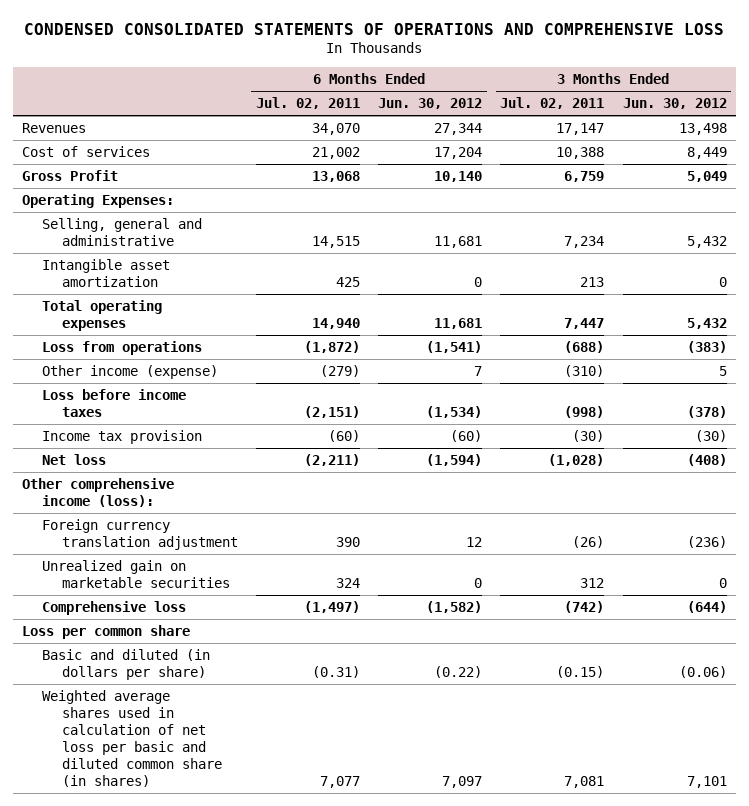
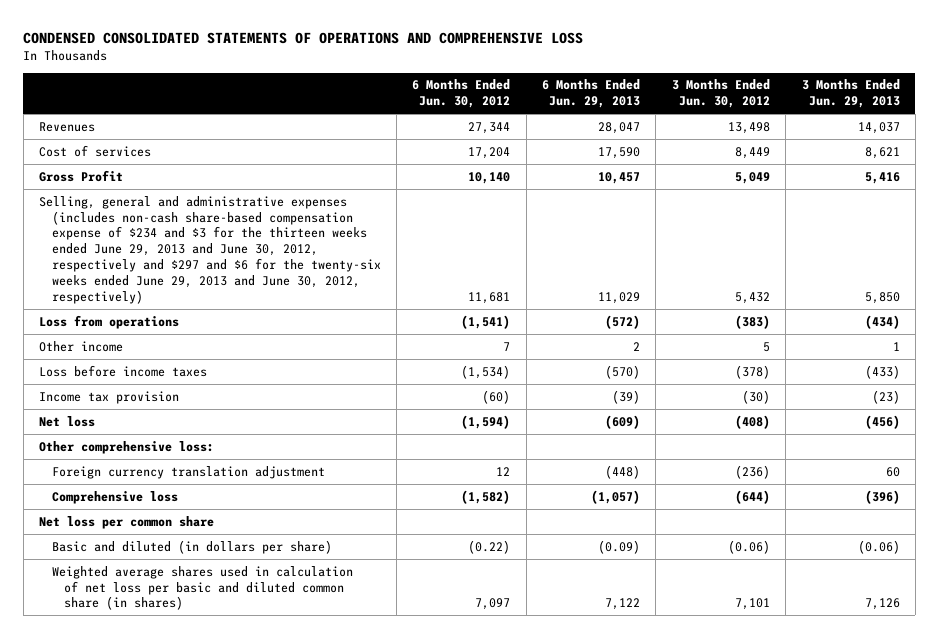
[255,97,360,110] Jul. 02, 2011 -> none
[500,97,605,110] Jul. 02, 2011 -> none
none -> [542,79,641,109] 6 Months Ended Jun. 29, 2013
none -> [801,79,900,109] 3 Months Ended Jun. 29, 2013
[22,193,175,208] Operating Expenses: -> none
[41,258,170,288] Intangible asset amortization -> none
[41,299,162,332] Total operating expenses -> none
[41,217,202,247] Selling, general and administrative -> [39,195,381,304] Selling, general and administrative expenses (includes non-cash share-based compensation expense of $234 and $3 for the thirteen weeks ended June 29, 2013 and June 30, 2012, respectively and $297 and $6 for the twenty-six weeks ended June 29, 2013 and June 30, 2012, respectively)
[41,364,218,379] Other income (expense) -> [39,340,124,352] Other income
[22,477,175,508] Other comprehensive income (loss): -> [39,440,215,454] Other comprehensive loss:
[41,559,230,589] Unrealized gain on marketable securities -> none
[22,624,191,639] Loss per common share -> [39,515,215,529] Net loss per common share

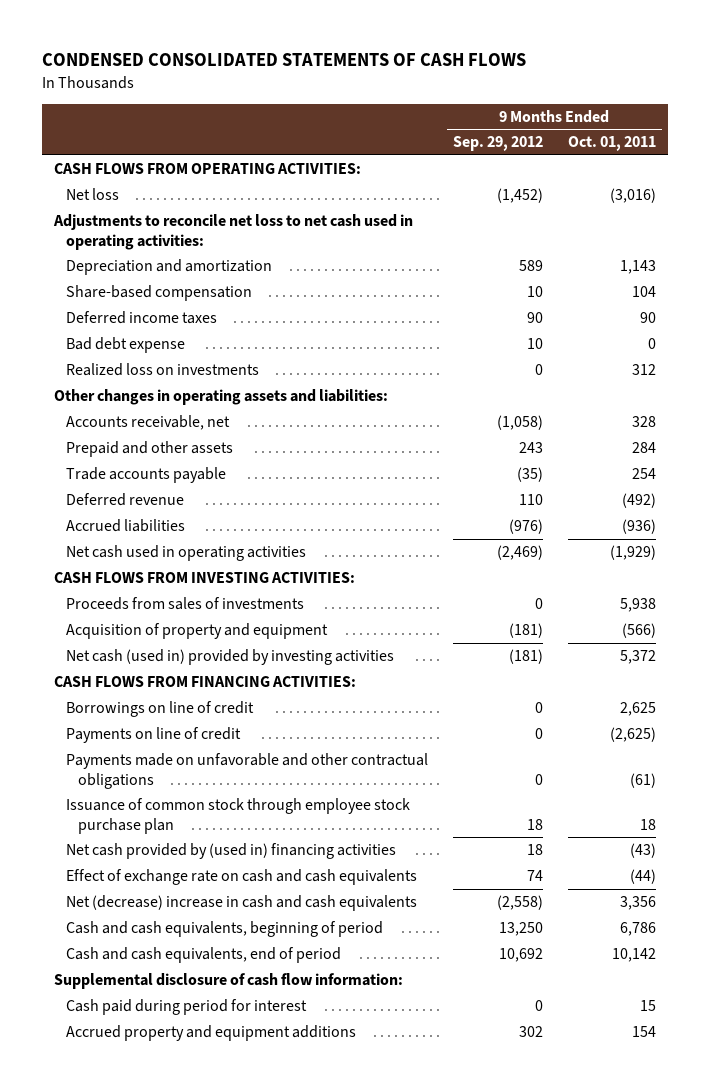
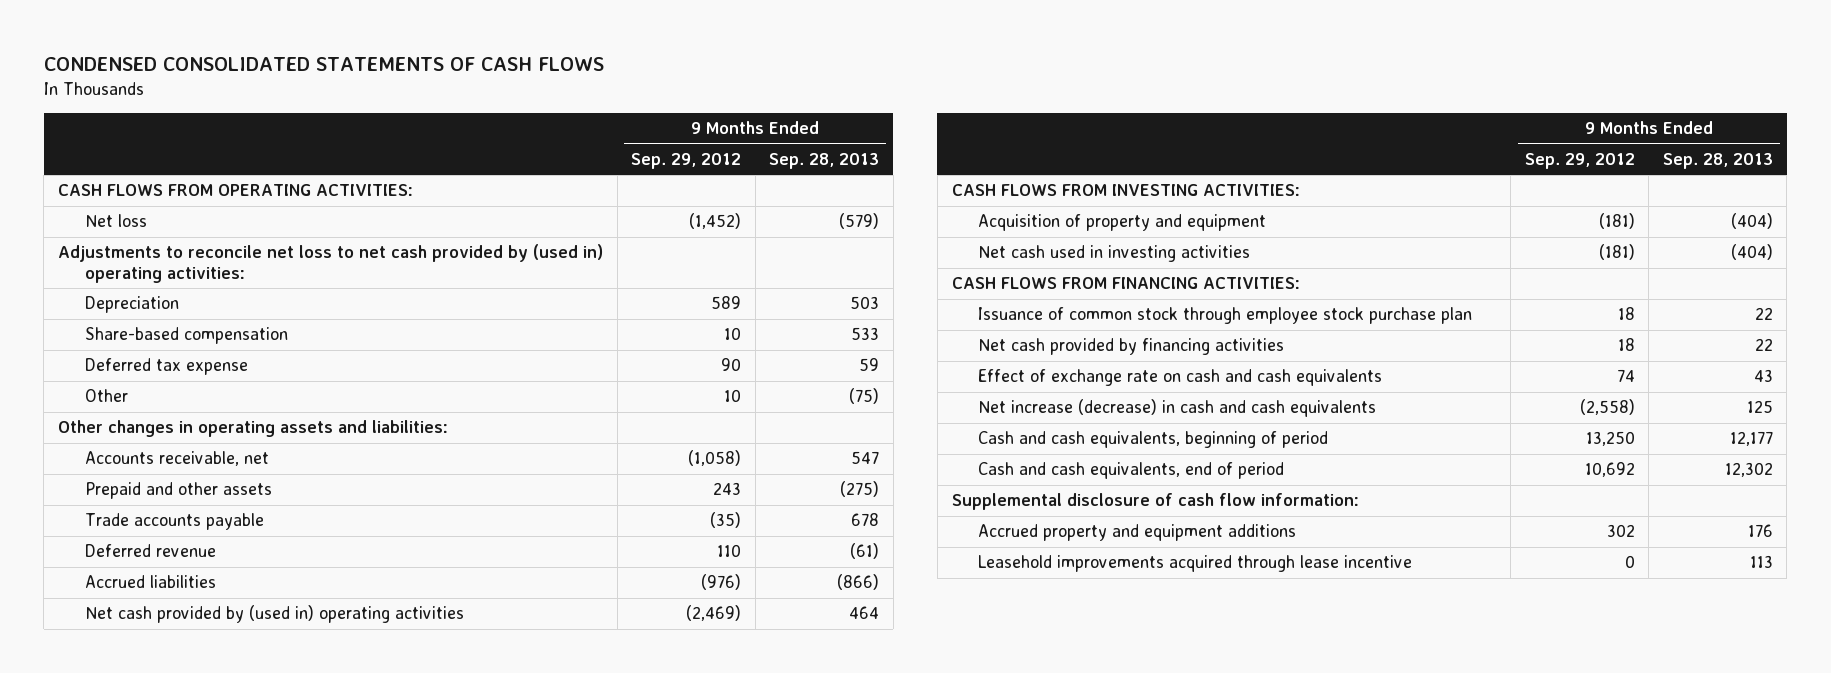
[567,136,656,152] Oct. 01, 2011 -> none
none -> [769,152,880,169] Sep. 28, 2013
[52,214,413,250] Adjustments to reconcile net loss to net cash used in operating activities: -> [58,244,604,283] Adjustments to reconcile net loss to net cash provided by (used in) operating activities:
[66,259,273,276] Depreciation and amortization -> [84,296,179,314] Depreciation
[66,337,186,354] Bad debt expense -> none
[66,363,260,377] Realized loss on investments -> none
[66,311,218,325] Deferred income taxes -> [84,358,248,376] Deferred tax expense
none -> [84,389,128,403] Other
[66,545,307,562] Net cash used in operating activities -> [84,605,464,624] Net cash provided by (used in) operating activities
[66,597,305,611] Proceeds from sales of investments -> none
[66,649,395,666] Net cash (used in) provided by investing activities -> [978,245,1251,263] Net cash used in investing activities
[66,701,255,718] Borrowings on line of credit -> none
[66,727,242,744] Payments on line of credit -> none
[66,753,429,789] Payments made on unfavorable and other contractual obligations -> none
[66,843,397,860] Net cash provided by (used in) financing activities -> [978,338,1285,356] Net cash provided by financing activities
[66,895,418,912] Net (decrease) increase in cash and cash equivalents -> [978,399,1377,418] Net increase (decrease) in cash and cash equivalents
[66,999,308,1016] Cash paid during period for interest -> none
none -> [978,555,1413,573] Leasehold improvements acquired through lease incentive

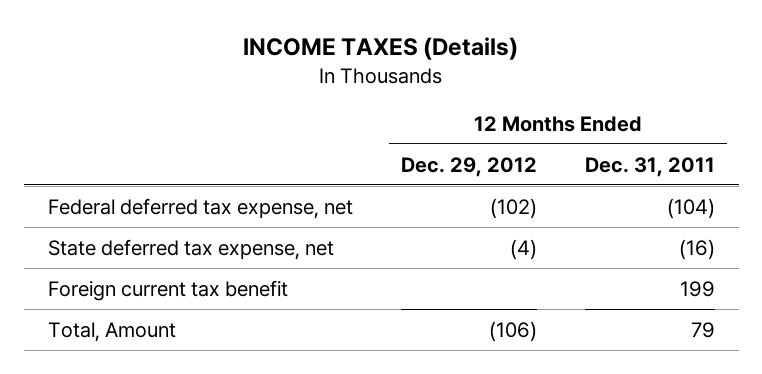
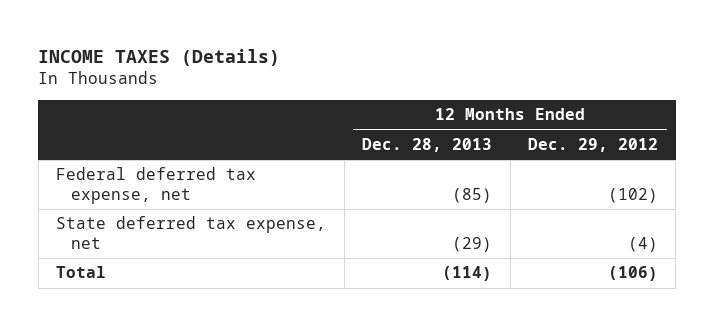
[584,156,715,177] Dec. 31, 2011 -> none
none -> [362,138,493,153] Dec. 28, 2013
[47,279,288,301] Foreign current tax benefit -> none
[47,321,176,342] Total, Amount -> [56,266,107,279] Total

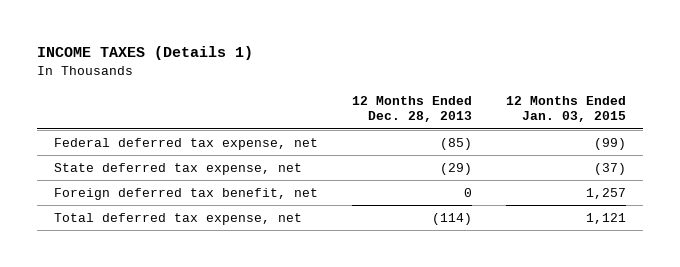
[38,48,281,66] INCOME TAXES (Details) -> [36,46,253,61] INCOME TAXES (Details 1)
[527,138,658,153] Dec. 29, 2012 -> none
none -> [506,95,627,123] 12 Months Ended Jan. 03, 2015
none -> [53,187,318,200] Foreign deferred tax benefit, net
[56,266,107,279] Total -> [53,212,302,225] Total deferred tax expense, net

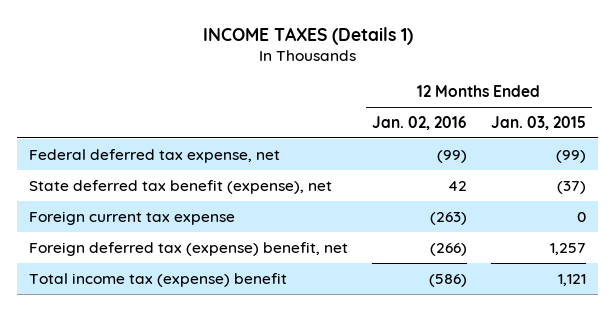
[352,95,473,123] 12 Months Ended Dec. 28, 2013 -> none
none -> [372,115,468,130] Jan. 02, 2016
[53,162,302,175] State deferred tax expense, net -> [28,179,332,194] State deferred tax benefit (expense), net
none -> [28,210,235,225] Foreign current tax expense
[53,187,318,200] Foreign deferred tax benefit, net -> [28,241,348,256] Foreign deferred tax (expense) benefit, net
[53,212,302,225] Total deferred tax expense, net -> [28,272,287,287] Total income tax (expense) benefit

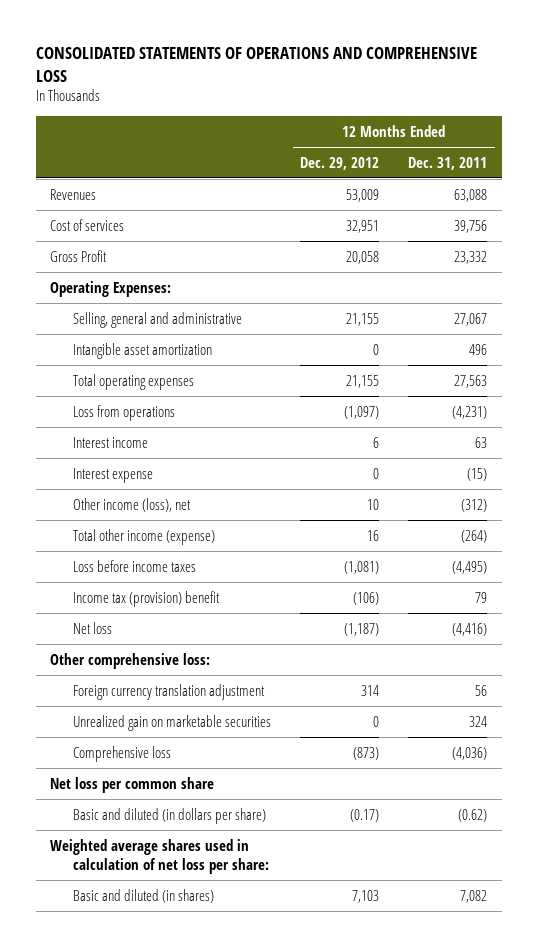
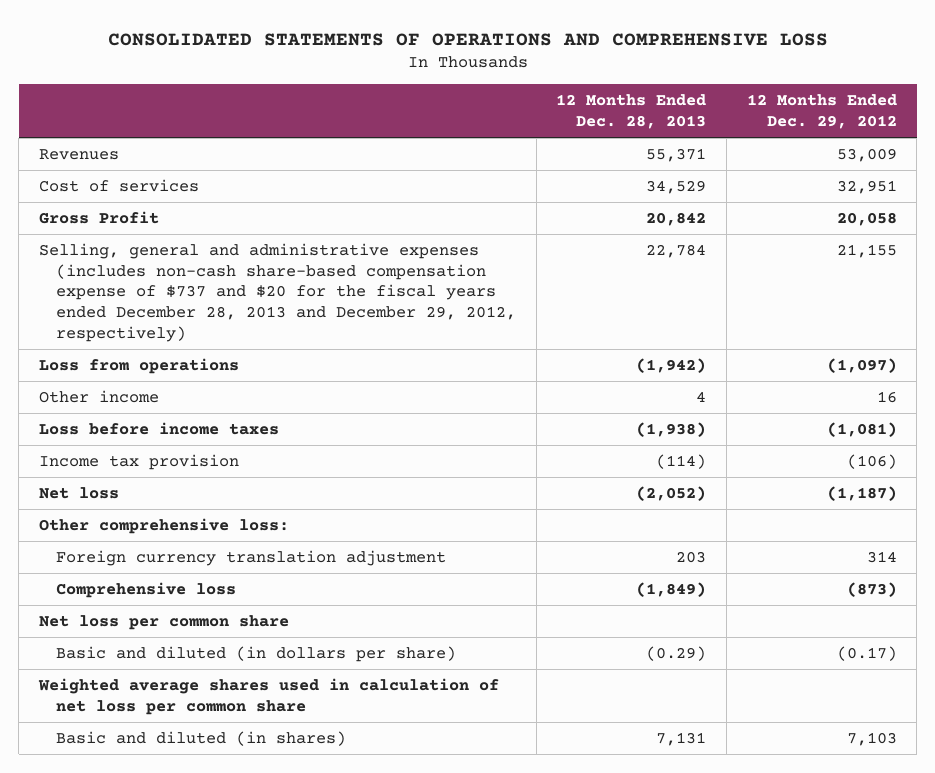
[408,156,488,170] Dec. 31, 2011 -> none
none -> [556,94,707,129] 12 Months Ended Dec. 28, 2013
[50,280,172,297] Operating Expenses: -> none
[72,342,212,359] Intangible asset amortization -> none
[72,373,194,390] Total operating expenses -> none
[72,311,242,328] Selling, general and administrative -> [38,243,517,342] Selling, general and administrative expenses (includes non-cash share-based compensation expense of $737 and $20 for the fiscal years ended December 28, 2013 and December 29, 2012, respectively)
[72,436,148,448] Interest income -> none
[72,467,153,483] Interest expense -> none
[72,497,191,512] Other income (loss), net -> none
[72,528,215,545] Total other income (expense) -> [38,390,159,404] Other income
[72,590,220,607] Income tax (provision) benefit -> [38,454,239,471] Income tax provision
[72,714,271,731] Unrealized gain on marketable securities -> none
[50,838,269,874] Weighted average shares used in calculation of net loss per share: -> [37,678,499,715] Weighted average shares used in calculation of net loss per common share

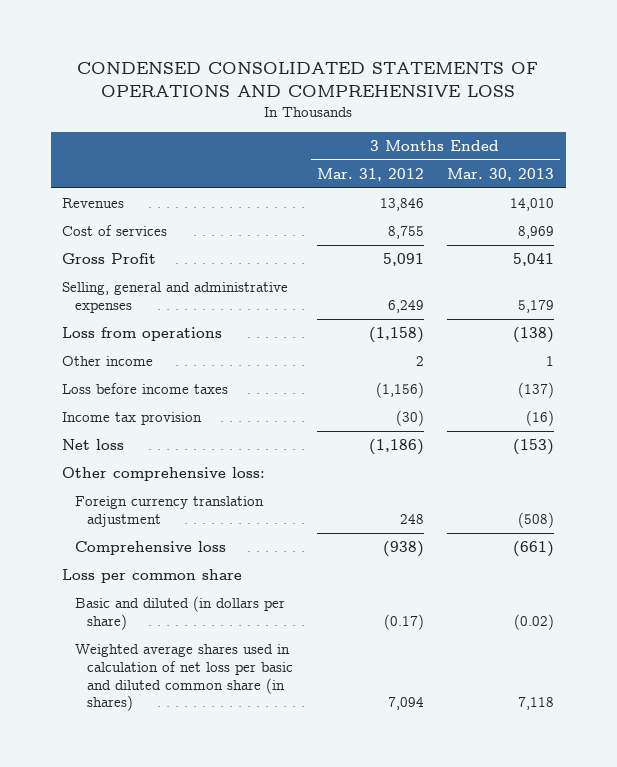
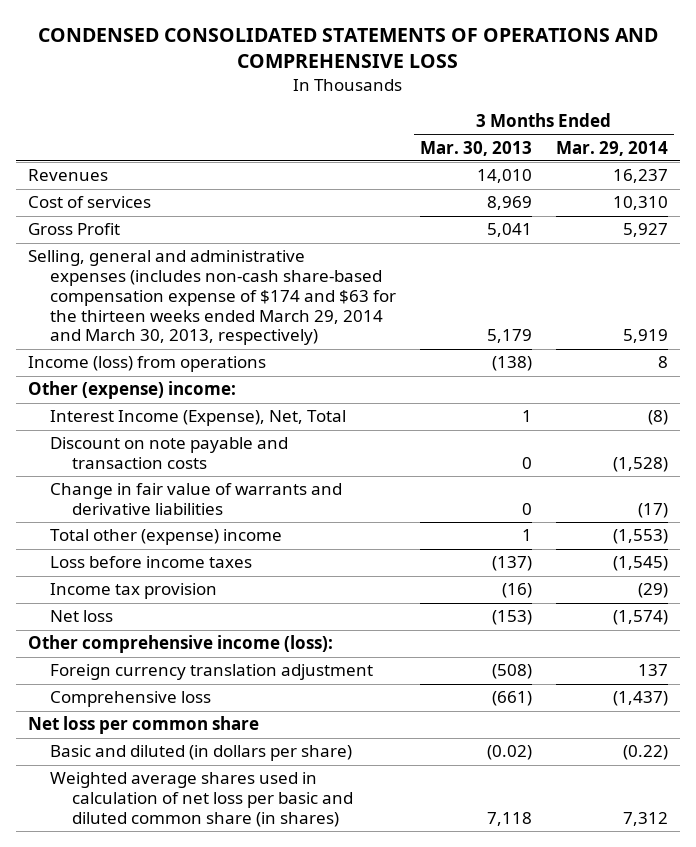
[316,167,424,181] Mar. 31, 2012 -> none
none -> [555,140,668,156] Mar. 29, 2014
[62,282,289,313] Selling, general and administrative expenses -> [27,250,396,346] Selling, general and administrative expenses (includes non-cash share-based compensation expense of $174 and $63 for the thirteen weeks ended March 29, 2014 and March 30, 2013, respectively)
[62,327,223,342] Loss from operations -> [27,356,266,373] Income (loss) from operations
none -> [27,381,236,400] Other (expense) income:
none -> [49,410,346,427] Interest Income (Expense), Net, Total
none -> [49,437,288,470] Discount on note payable and transaction costs
none -> [49,483,342,516] Change in fair value of warrants and derivative liabilities
[62,356,154,367] Other income -> [49,529,282,546] Total other (expense) income
[62,467,266,482] Other comprehensive loss: -> [27,635,333,654] Other comprehensive income (loss):
[62,569,243,584] Loss per common share -> [27,716,259,735] Net loss per common share

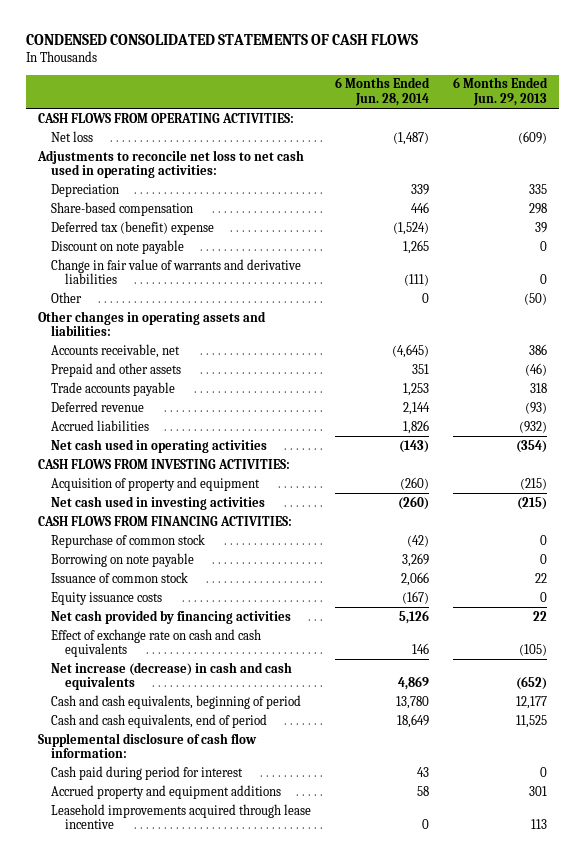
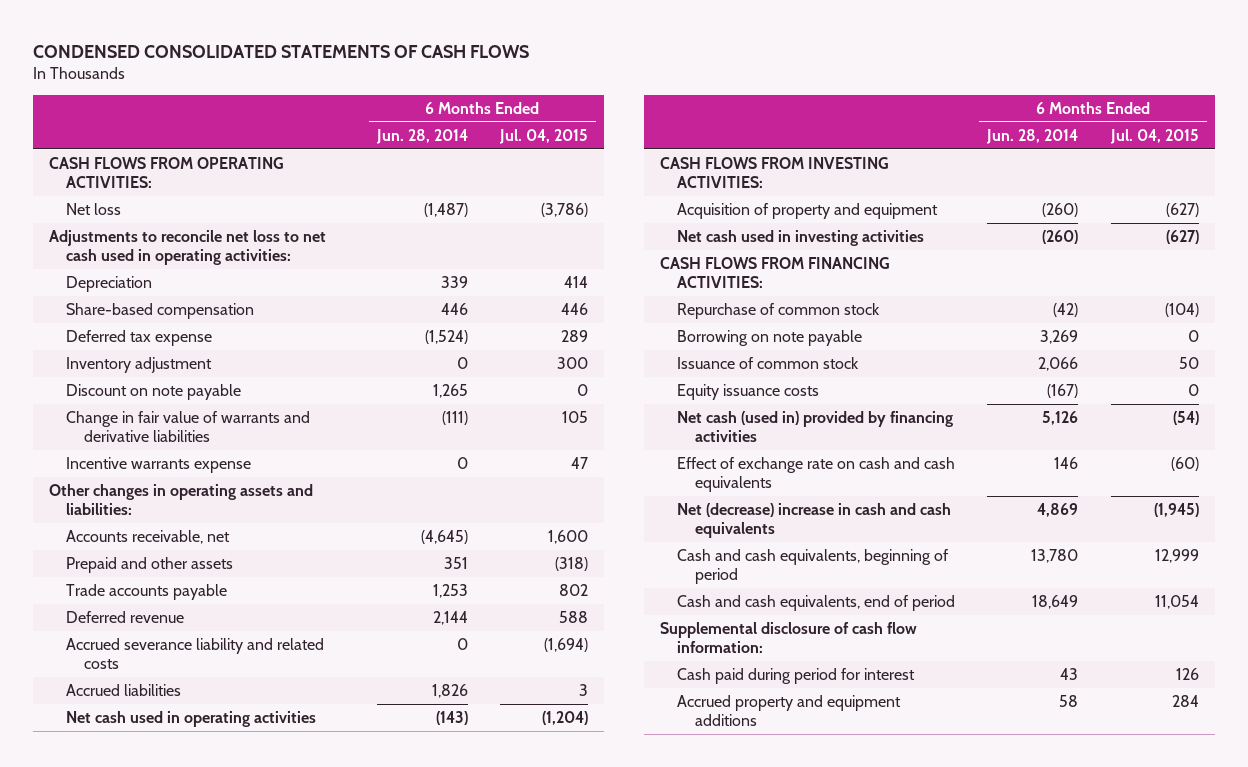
[453,77,549,107] 6 Months Ended Jun. 29, 2013 -> none
none -> [499,128,589,144] Jul. 04, 2015
[51,220,215,235] Deferred tax (benefit) expense -> [66,330,213,347] Deferred tax expense
none -> [66,357,213,374] Inventory adjustment
[51,291,83,303] Other -> none
none -> [66,457,252,474] Incentive warrants expense
none -> [66,638,325,670] Accrued severance liability and related costs
[51,609,292,624] Net cash provided by financing activities -> [677,411,954,443] Net cash (used in) provided by financing activities
[51,661,293,691] Net increase (decrease) in cash and cash equivalents -> [677,503,952,539] Net (decrease) increase in cash and cash equivalents
[51,803,312,830] Leasehold improvements acquired through lease incentive -> none

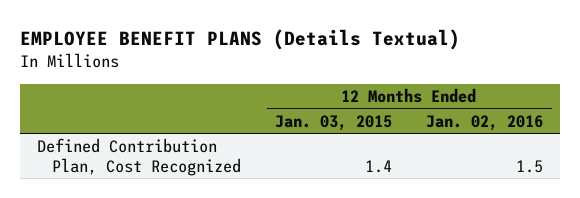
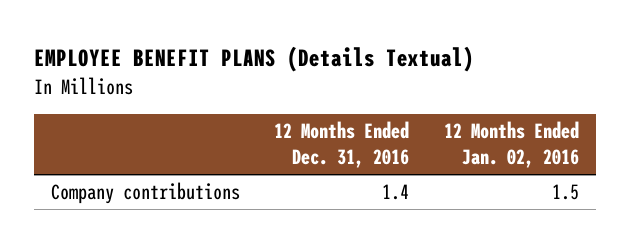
[275,114,393,131] Jan. 03, 2015 -> none
none -> [274,121,410,169] 12 Months Ended Dec. 31, 2016
[36,138,242,176] Defined Contribution Plan, Cost Recognized -> [51,182,241,205] Company contributions

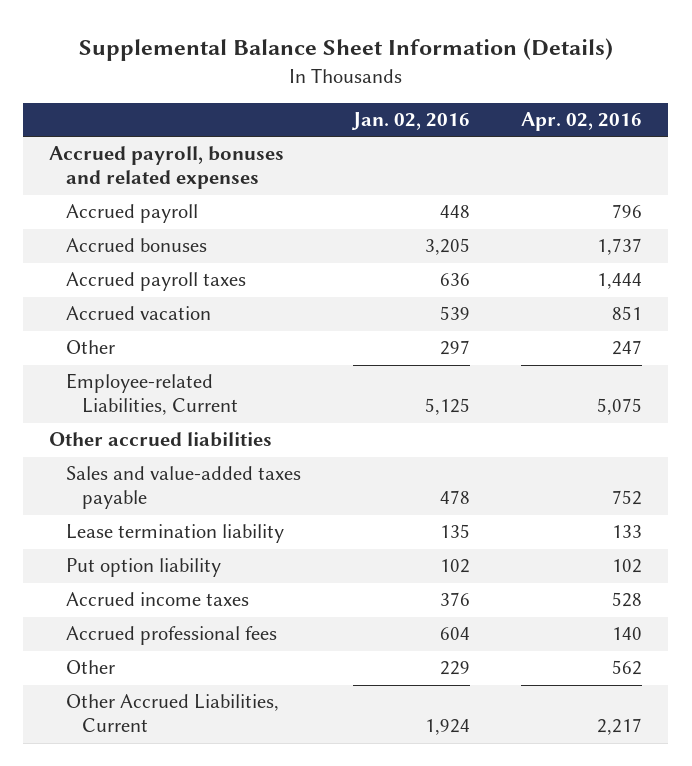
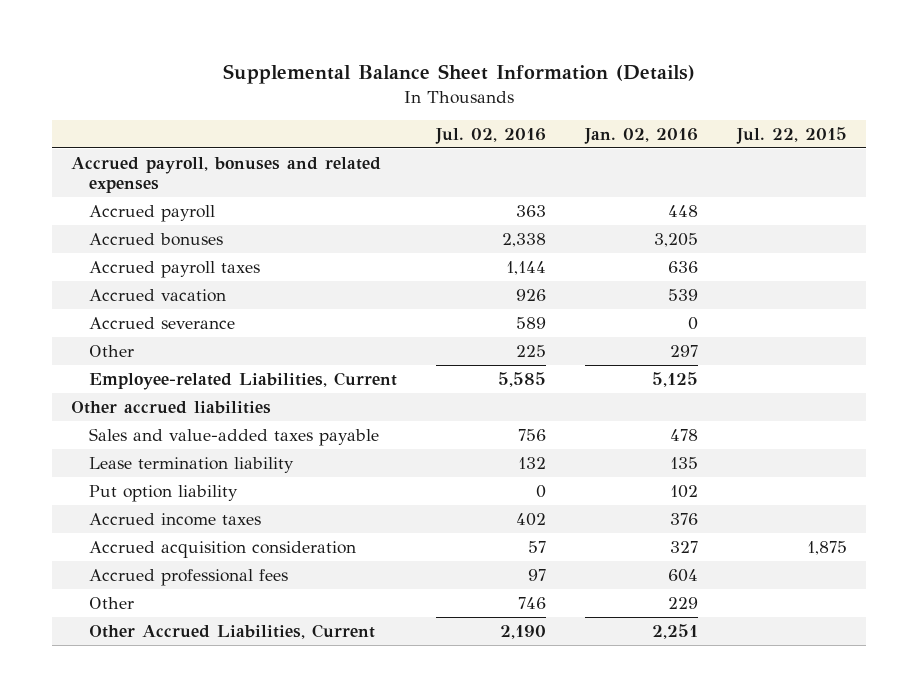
[521,112,643,132] Apr. 02, 2016 -> none
none -> [434,128,546,145] Jul. 02, 2016
none -> [735,127,847,145] Jul. 22, 2015
none -> [88,316,235,329] Accrued severance
none -> [88,540,356,558] Accrued acquisition consideration
[424,719,470,736] 1,924 -> [651,623,698,639] 2,251

